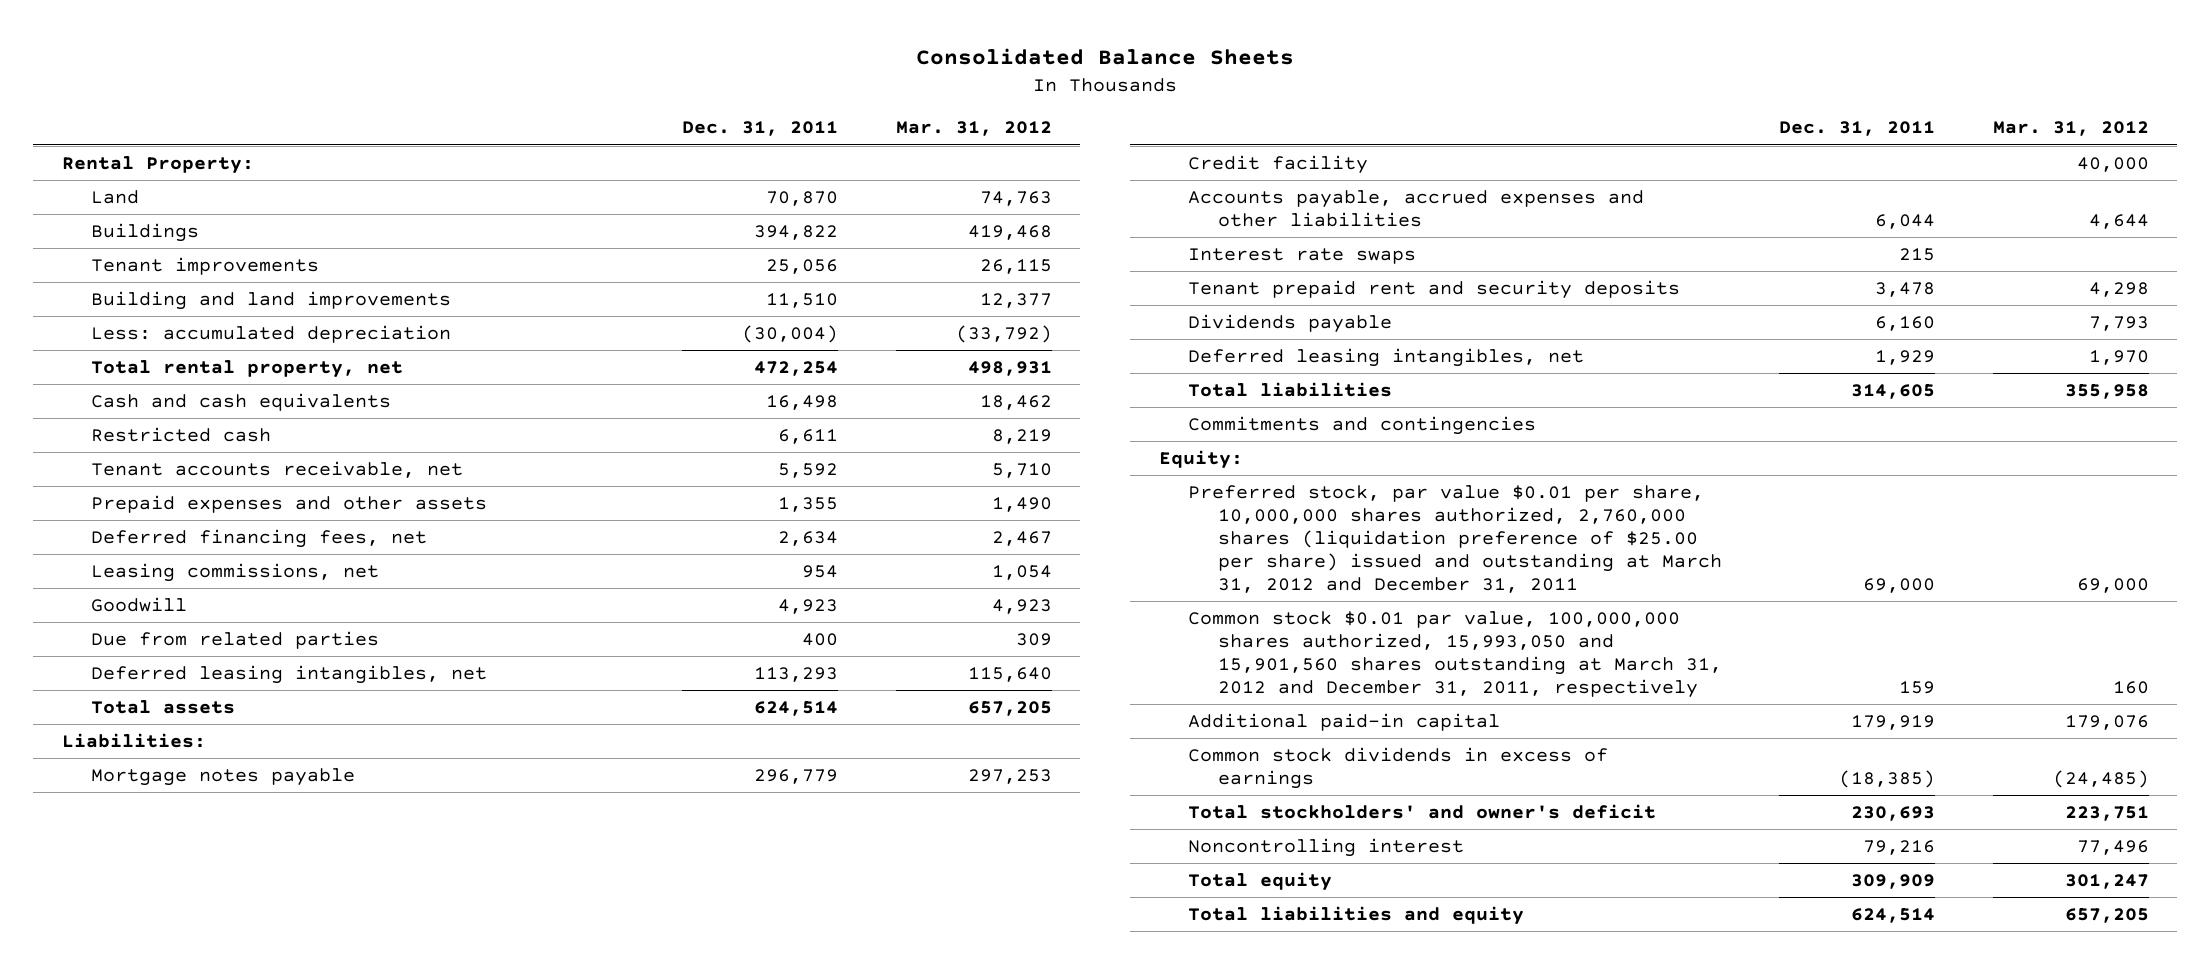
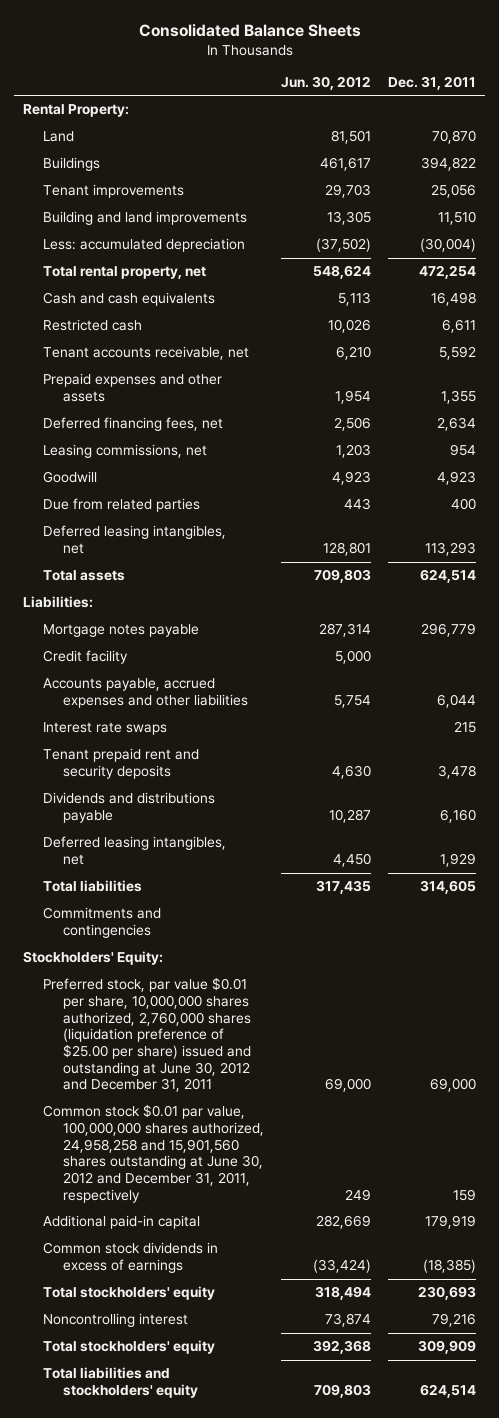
[895,121,1052,137] Mar. 31, 2012 -> none
none -> [281,75,372,90] Jun. 30, 2012
[1188,314,1393,334] Dividends payable -> [43,792,216,824] Dividends and distributions payable
[1158,450,1243,470] Equity: -> [22,951,163,966] Stockholders' Equity:
[1188,485,1722,593] Preferred stock, par value $0.01 per share, 10,000,000 shares authorized, 2,760,000 shares (liquidation preference of $25.00 per share) issued and outstanding at March 31, 2012 and December 31, 2011 -> [43,977,252,1093] Preferred stock, par value $0.01 per share, 10,000,000 shares authorized, 2,760,000 shares (liquidation preference of $25.00 per share) issued and outstanding at June 30, 2012 and December 31, 2011
[1188,611,1722,698] Common stock $0.01 par value, 100,000,000 shares authorized, 15,993,050 and 15,901,560 shares outstanding at March 31, 2012 and December 31, 2011, respectively -> [43,1104,265,1203] Common stock $0.01 par value, 100,000,000 shares authorized, 24,958,258 and 15,901,560 shares outstanding at June 30, 2012 and December 31, 2011, respectively
[1188,804,1657,820] Total stockholders' and owner's deficit -> [43,1286,216,1301] Total stockholders' equity
[1188,872,1333,892] Total equity -> [43,1340,216,1355] Total stockholders' equity
[1188,906,1525,926] Total liabilities and equity -> [43,1367,199,1399] Total liabilities and stockholders' equity

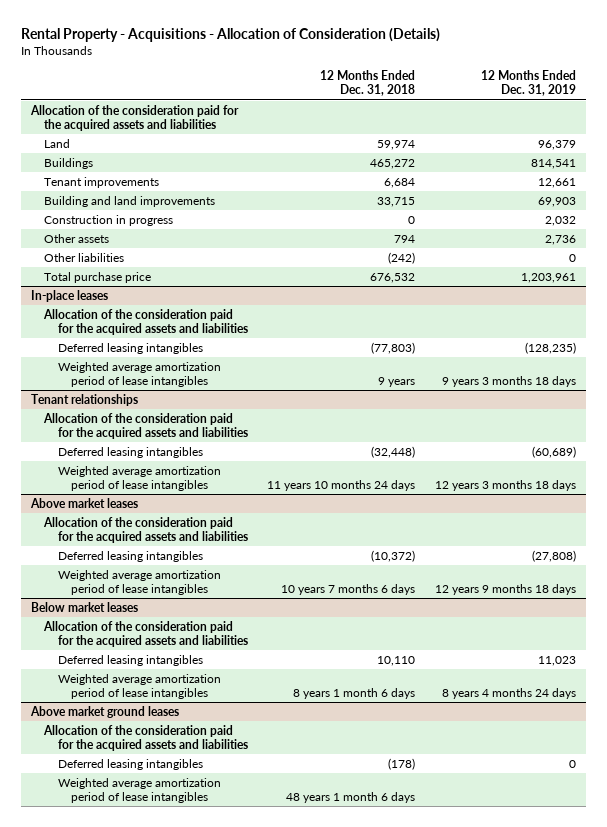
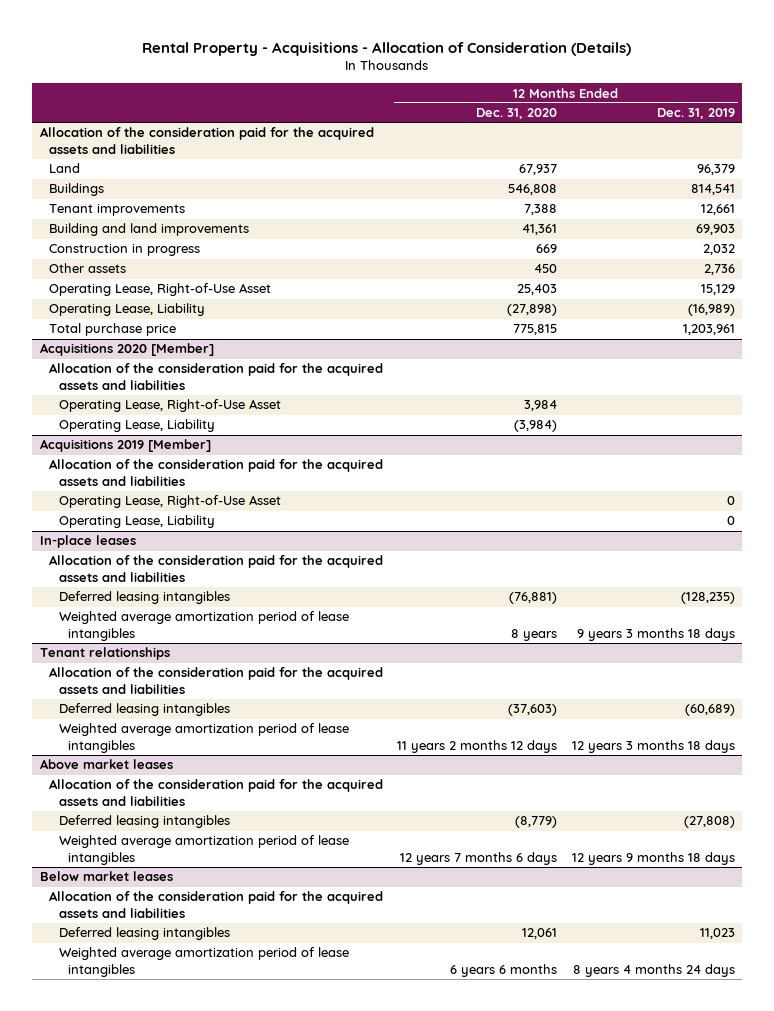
[320,70,416,97] 12 Months Ended Dec. 31, 2018 -> none
none -> [476,108,558,120] Dec. 31, 2020
[44,252,125,262] Other liabilities -> none
none -> [49,283,272,297] Operating Lease, Right-of-Use Asset
none -> [49,303,206,317] Operating Lease, Liability
none -> [39,343,214,357] Acquisitions 2020 [Member]
none -> [49,363,384,390] Allocation of the consideration paid for the acquired assets and liabilities
none -> [58,399,281,413] Operating Lease, Right-of-Use Asset
none -> [58,419,215,433] Operating Lease, Liability
none -> [39,439,211,453] Acquisitions 2019 [Member]
none -> [49,459,384,486] Allocation of the consideration paid for the acquired assets and liabilities
none -> [58,495,281,509] Operating Lease, Right-of-Use Asset
none -> [58,515,215,529] Operating Lease, Liability
[29,705,179,718] Above market ground leases -> none
[43,724,248,751] Allocation of the consideration paid for the acquired assets and liabilities -> none
[57,758,203,770] Deferred leasing intangibles -> none
[57,777,221,803] Weighted average amortization period of lease intangibles -> none

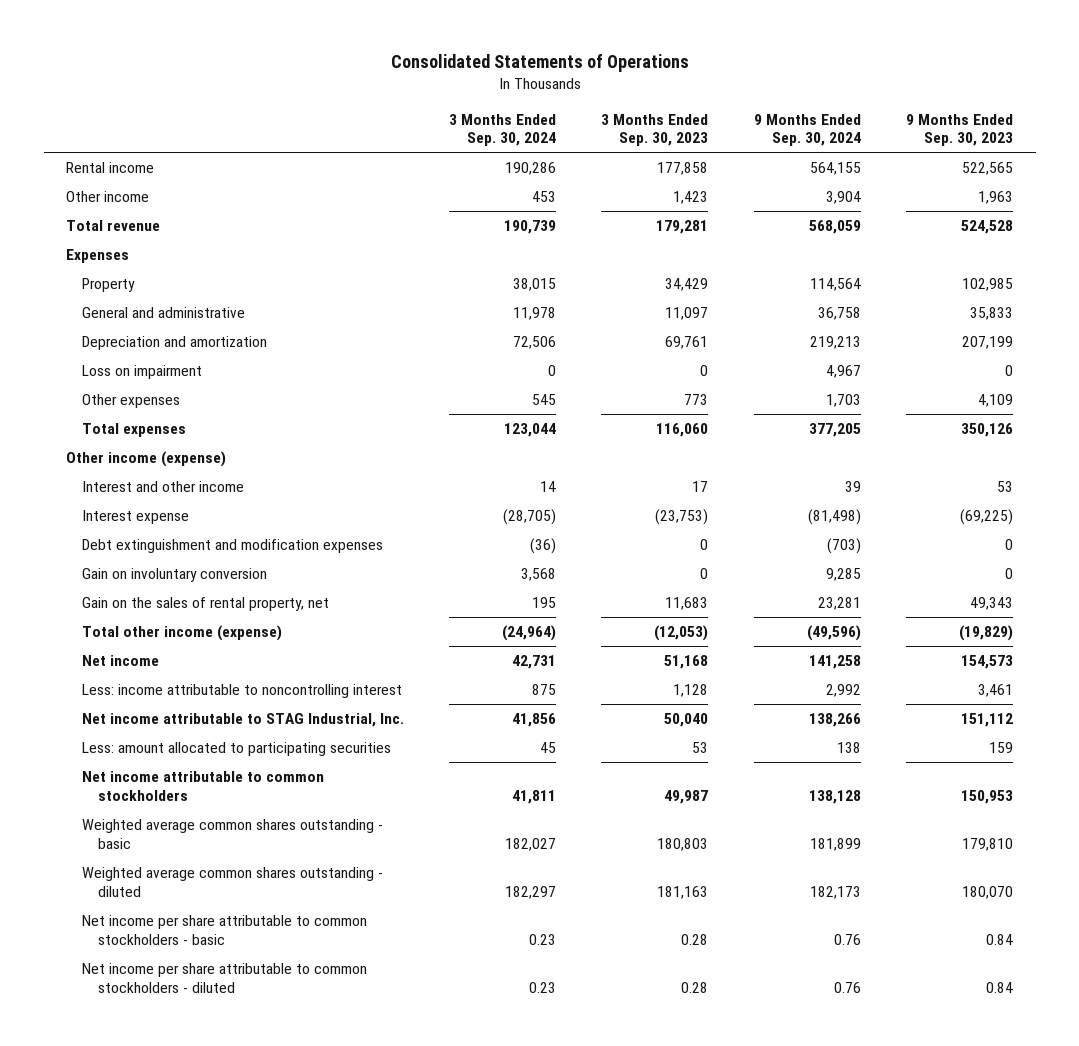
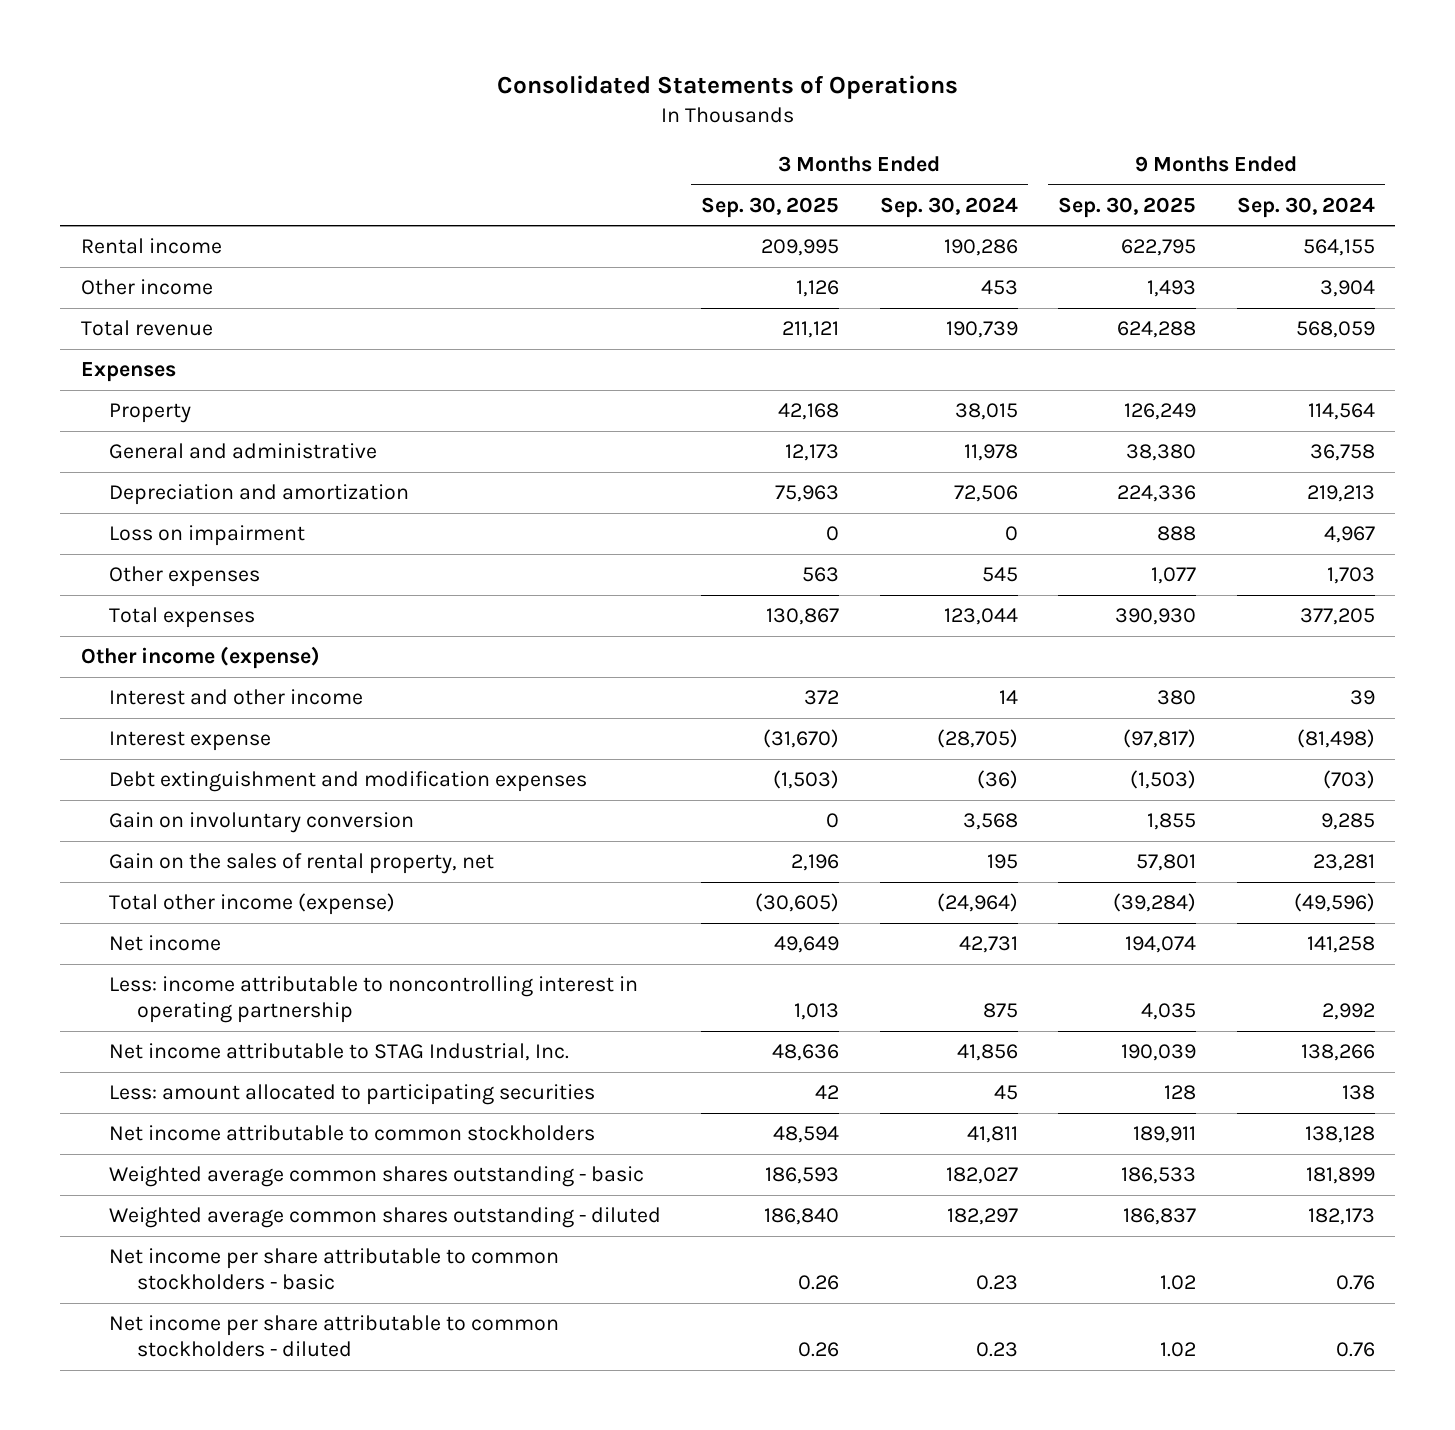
[601,113,709,146] 3 Months Ended Sep. 30, 2023 -> none
[905,113,1013,146] 9 Months Ended Sep. 30, 2023 -> none
none -> [701,196,840,218] Sep. 30, 2025
none -> [1058,196,1197,218] Sep. 30, 2025
[82,684,403,699] Less: income attributable to noncontrolling interest -> [108,976,638,1024] Less: income attributable to noncontrolling interest in operating partnership

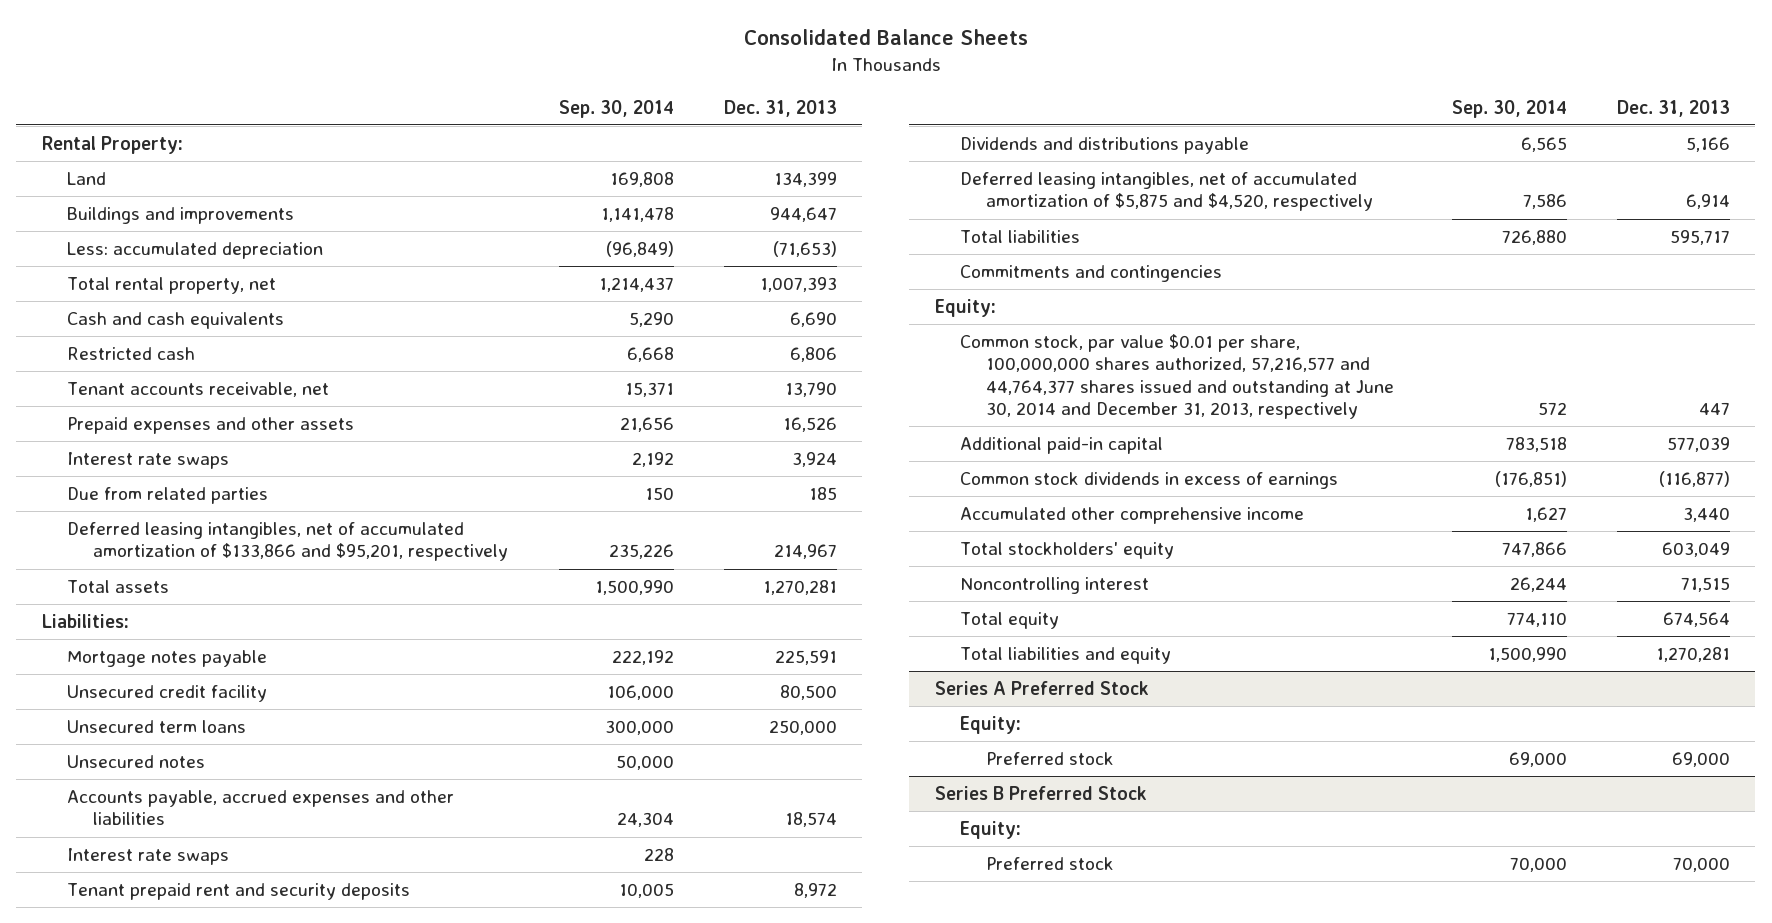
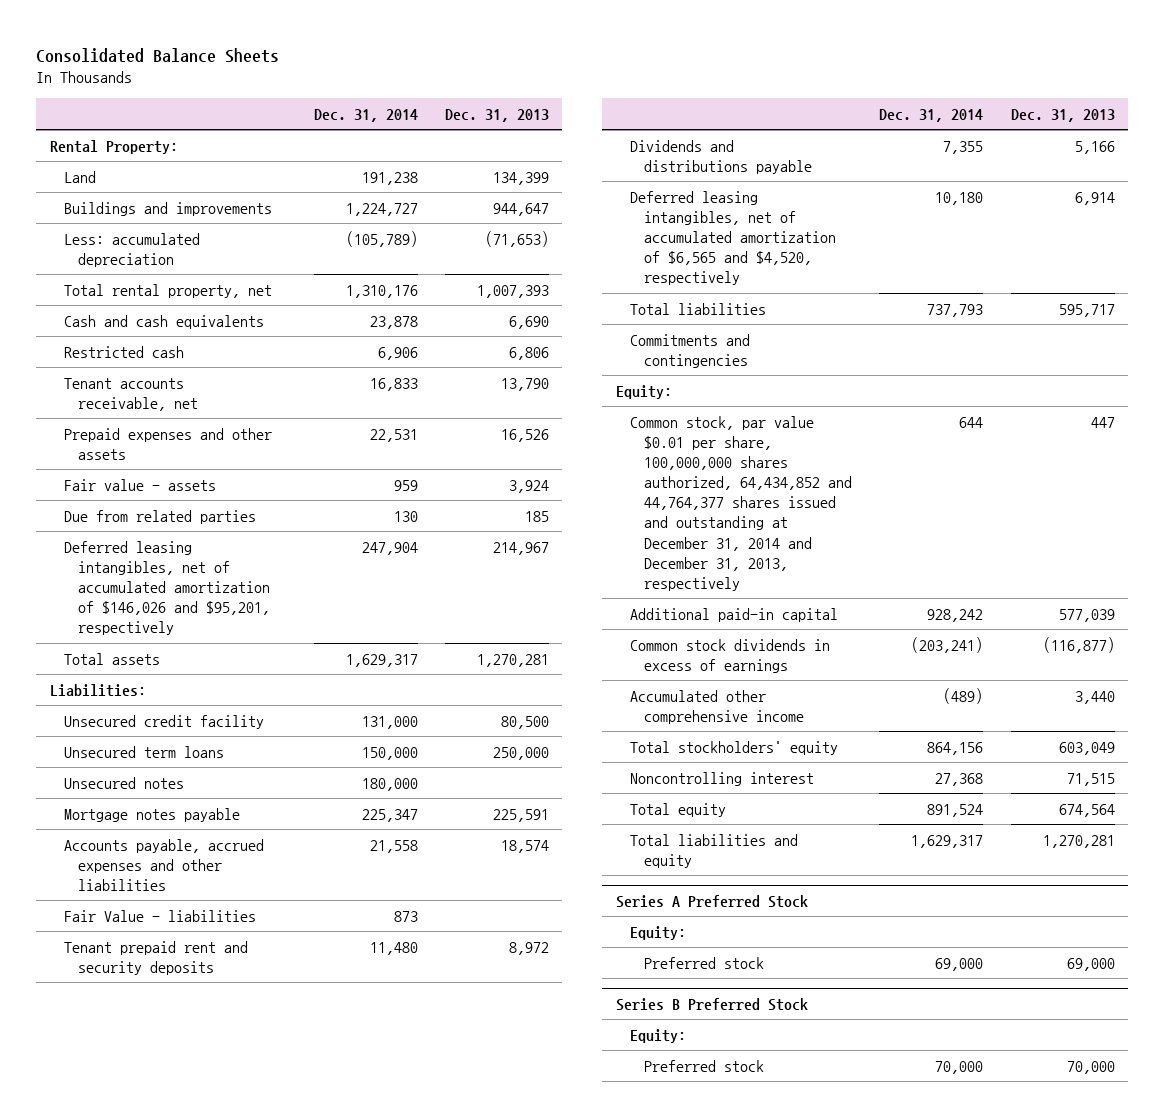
[558,99,674,118] Sep. 30, 2014 -> none
none -> [313,108,418,122] Dec. 31, 2014
[67,451,230,469] Interest rate swaps -> [64,478,217,491] Fair value - assets
[67,521,509,562] Deferred leasing intangibles, net of accumulated amortization of $133,866 and $95,201, respectively -> [64,540,271,636] Deferred leasing intangibles, net of accumulated amortization of $146,026 and $95,201, respectively
[67,649,268,667] Mortgage notes payable -> [64,807,241,822] Mortgage notes payable
[67,847,230,865] Interest rate swaps -> none
none -> [64,909,257,922] Fair Value - liabilities
[960,171,1374,212] Deferred leasing intangibles, net of accumulated amortization of $5,875 and $4,520, respectively -> [629,190,837,286] Deferred leasing intangibles, net of accumulated amortization of $6,565 and $4,520, respectively
[960,333,1395,420] Common stock, par value $0.01 per share, 100,000,000 shares authorized, 57,216,577 and 44,764,377 shares issued and outstanding at June 30, 2014 and December 31, 2013, respectively -> [629,415,853,591] Common stock, par value $0.01 per share, 100,000,000 shares authorized, 64,434,852 and 44,764,377 shares issued and outstanding at December 31, 2014 and December 31, 2013, respectively

